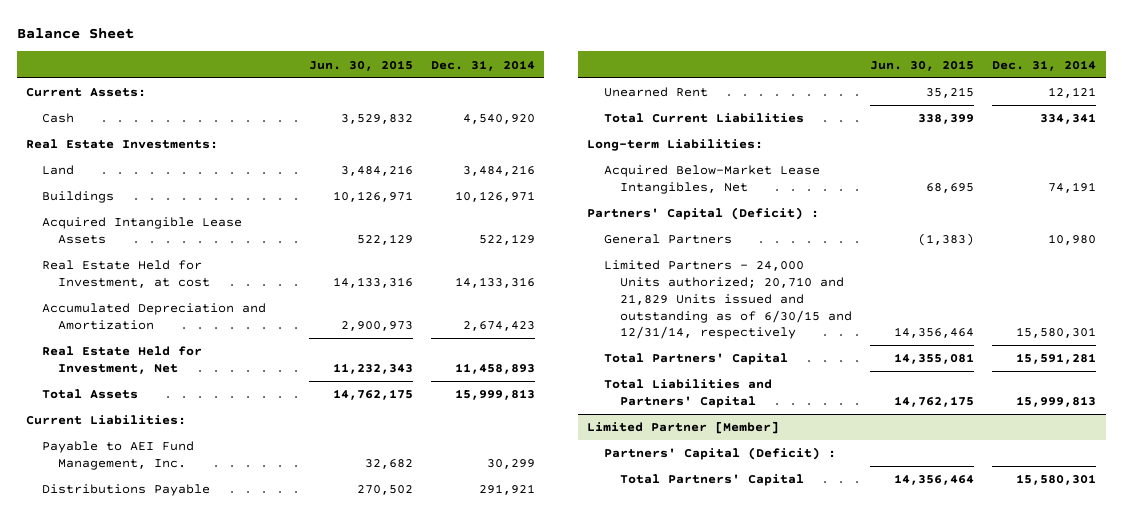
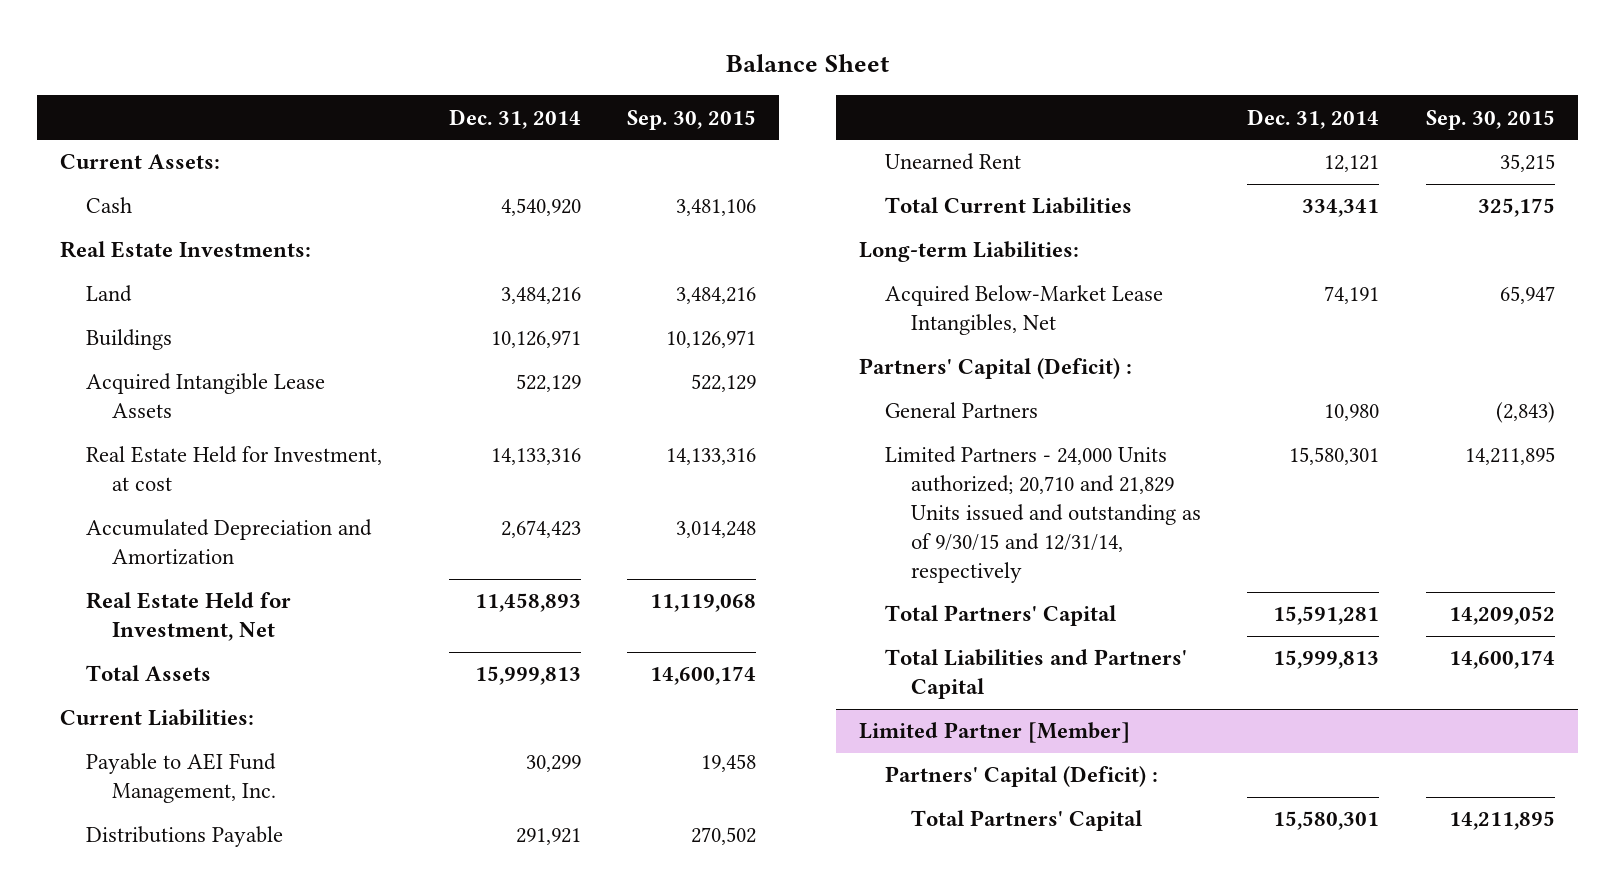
[308,59,413,71] Jun. 30, 2015 -> none
none -> [626,109,756,130] Sep. 30, 2015
[603,260,852,340] Limited Partners - 24,000 Units authorized; 20,710 and 21,829 Units issued and outstanding as of 6/30/15 and 12/31/14, respectively -> [885,446,1202,583] Limited Partners - 24,000 Units authorized; 20,710 and 21,829 Units issued and outstanding as of 9/30/15 and 12/31/14, respectively

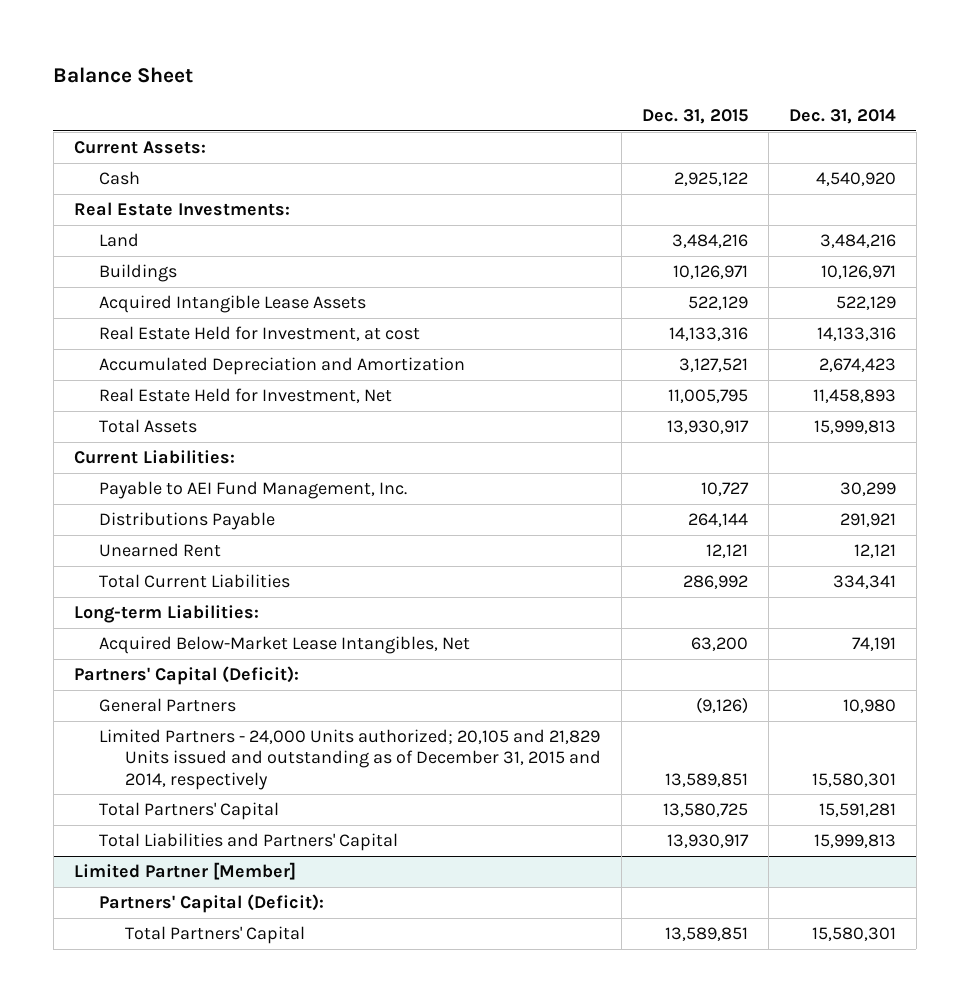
[626,109,756,130] Sep. 30, 2015 -> none
none -> [641,108,748,124] Dec. 31, 2015
[859,358,1133,380] Partners' Capital (Deficit) : -> [73,666,299,686] Partners' Capital (Deficit):
[885,446,1202,583] Limited Partners - 24,000 Units authorized; 20,710 and 21,829 Units issued and outstanding as of 9/30/15 and 12/31/14, respectively -> [99,729,601,790] Limited Partners - 24,000 Units authorized; 20,105 and 21,829 Units issued and outstanding as of December 31, 2015 and 2014, respectively
[885,766,1159,788] Partners' Capital (Deficit) : -> [99,894,325,914] Partners' Capital (Deficit):

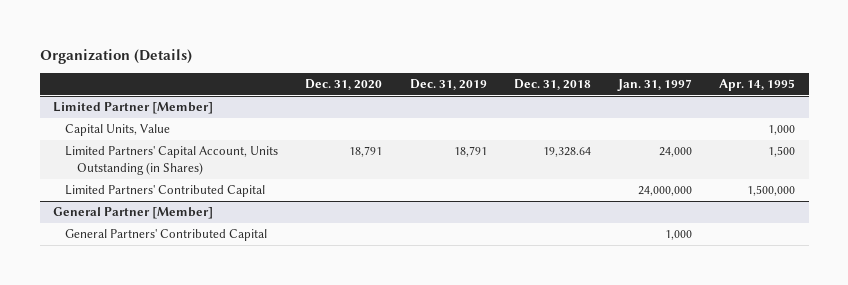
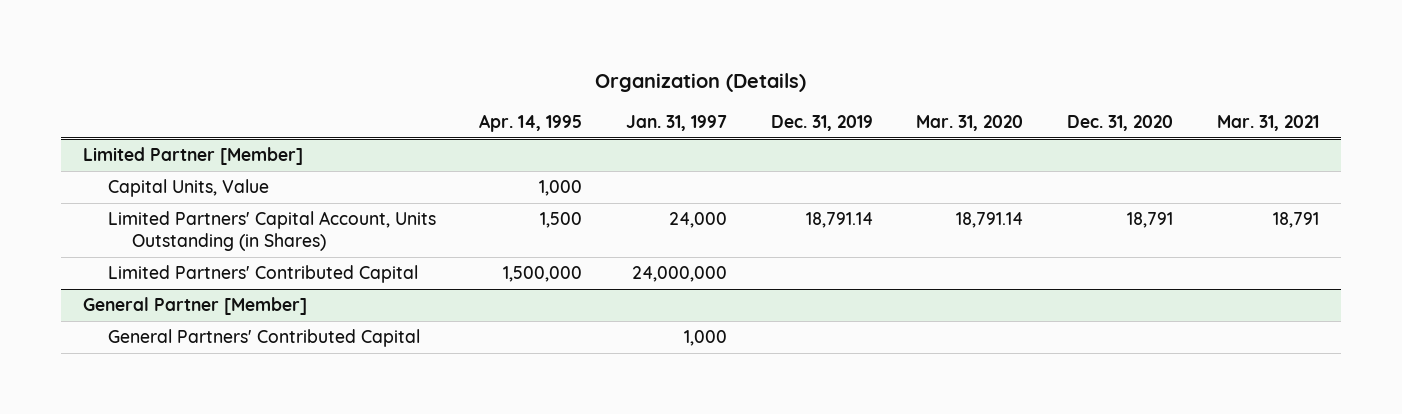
[513,79,591,91] Dec. 31, 2018 -> none
none -> [916,114,1024,131] Mar. 31, 2020
none -> [1216,114,1319,131] Mar. 31, 2021
[453,146,487,158] 18,791 -> [805,212,873,229] 18,791.14

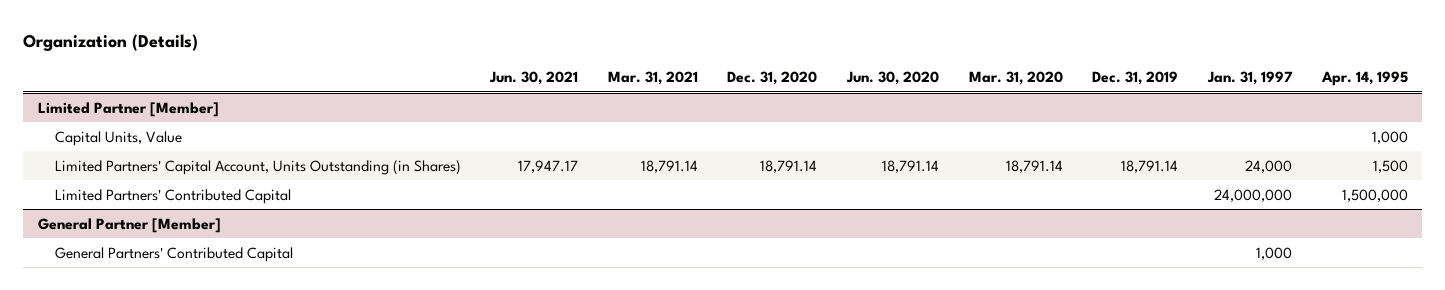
none -> [489,71,579,86] Jun. 30, 2021
none -> [846,71,940,86] Jun. 30, 2020
[1127,212,1174,229] 18,791 -> [760,159,818,173] 18,791.14
[1272,212,1319,229] 18,791 -> [640,159,698,173] 18,791.14

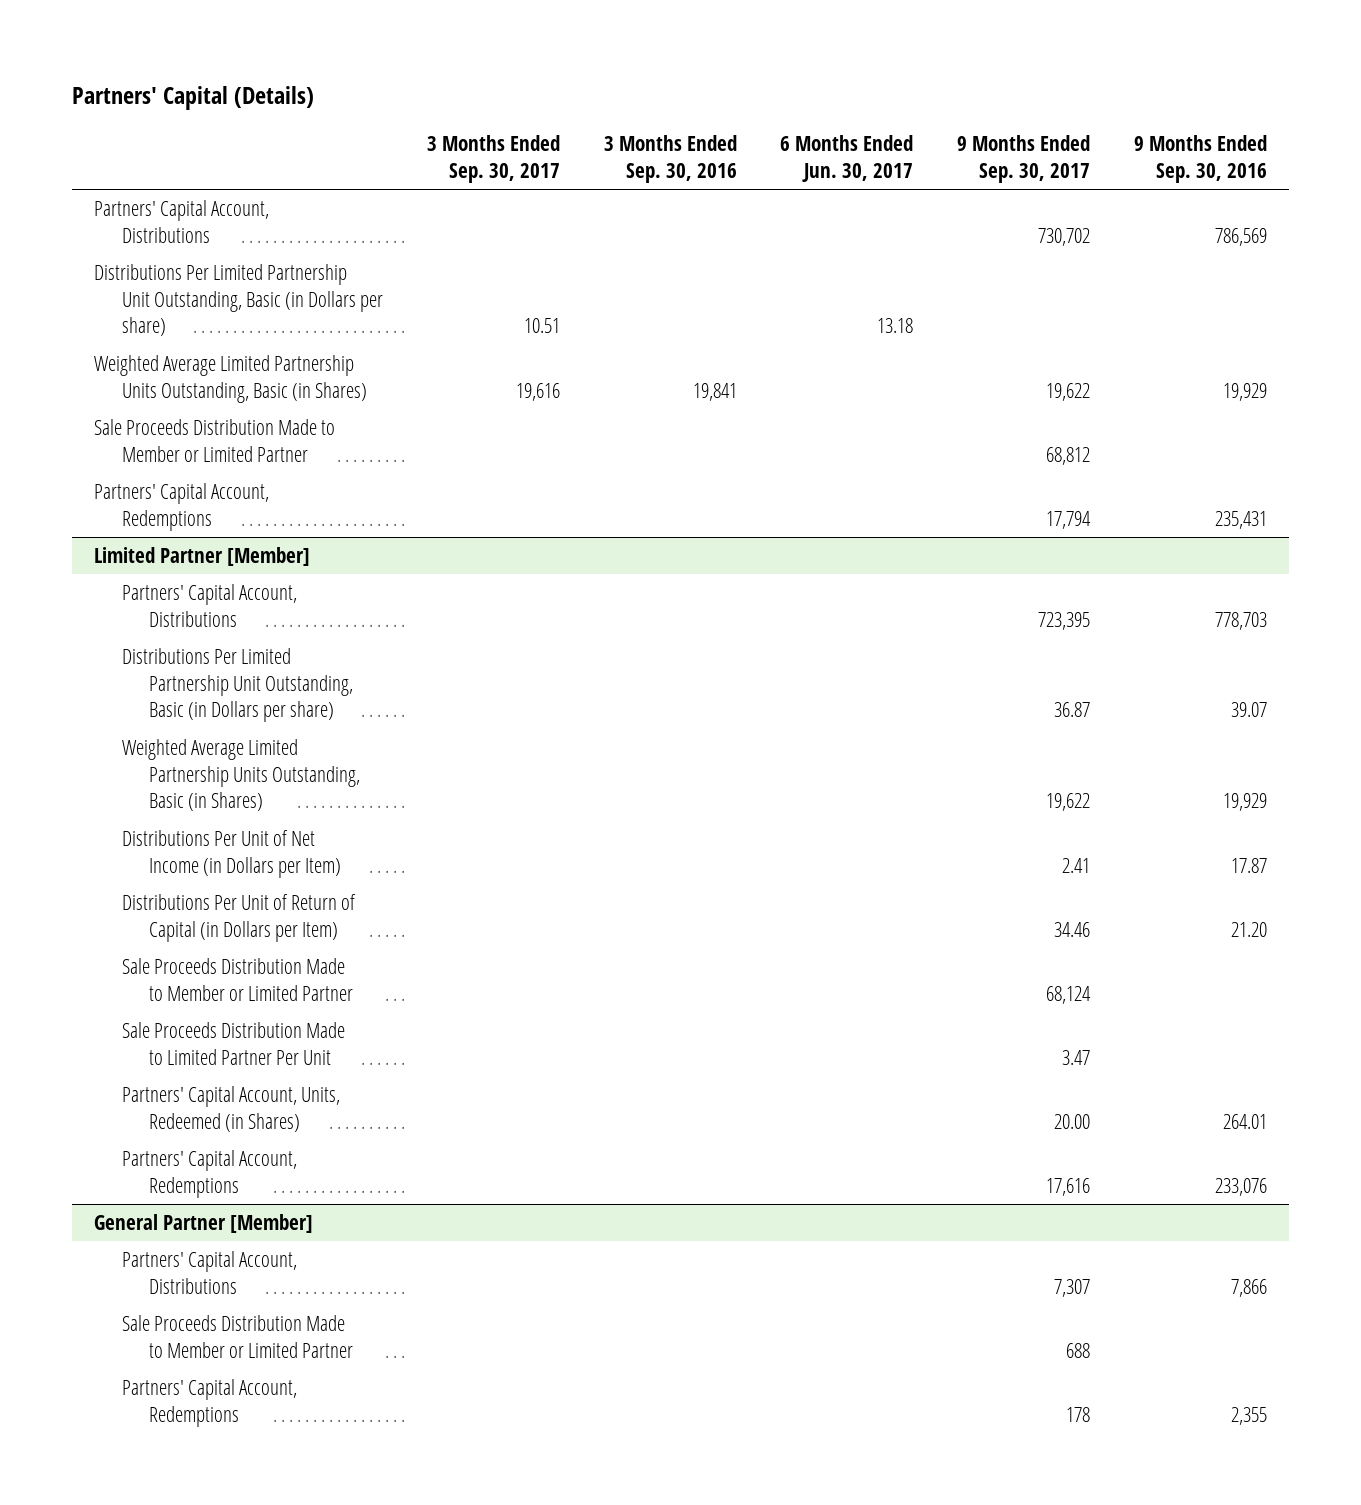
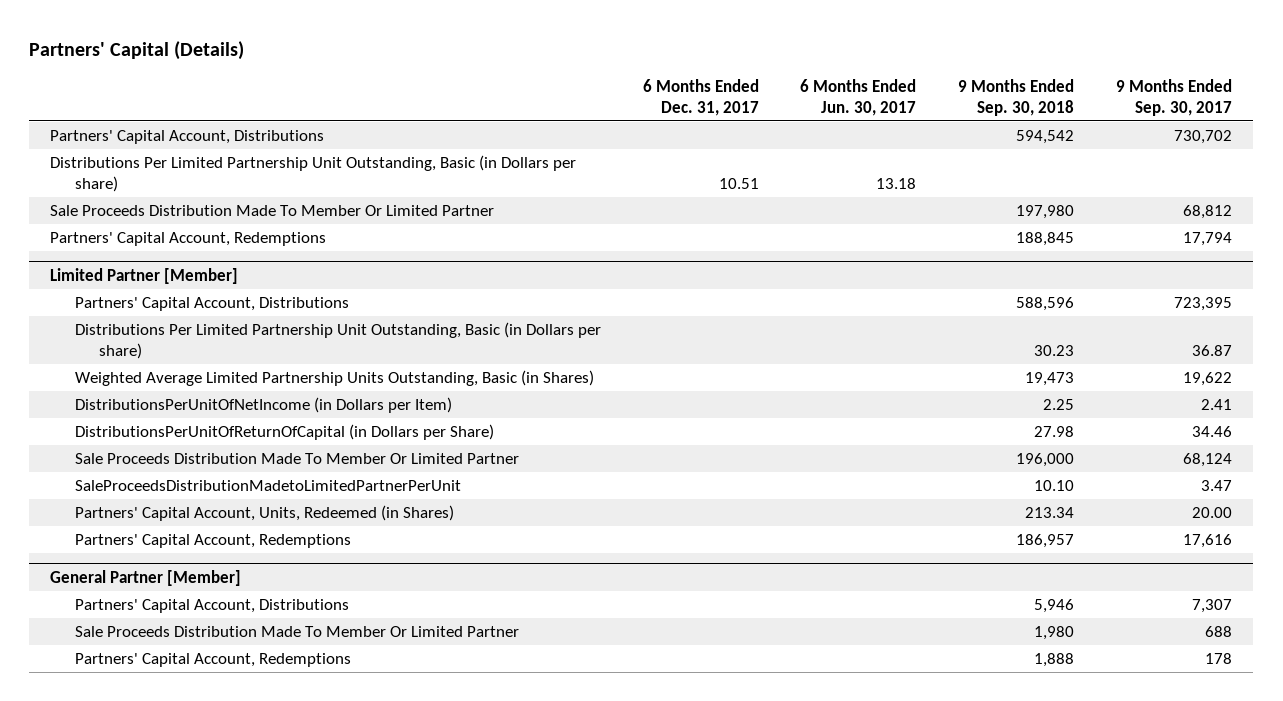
[426,135,560,183] 3 Months Ended Sep. 30, 2017 -> none
[603,135,737,183] 3 Months Ended Sep. 30, 2016 -> none
[1134,135,1268,183] 9 Months Ended Sep. 30, 2016 -> none
none -> [642,79,759,116] 6 Months Ended Dec. 31, 2017
none -> [958,79,1075,116] 9 Months Ended Sep. 30, 2018
[94,354,367,403] Weighted Average Limited Partnership Units Outstanding, Basic (in Shares) -> none
[94,418,336,462] Sale Proceeds Distribution Made to Member or Limited Partner -> [50,205,495,217] Sale Proceeds Distribution Made To Member Or Limited Partner
[121,829,342,878] Distributions Per Unit of Net Income (in Dollars per Item) -> [74,397,452,414] DistributionsPerUnitOfNetIncome (in Dollars per Item)
[121,893,356,942] Distributions Per Unit of Return of Capital (in Dollars per Item) -> [74,424,494,441] DistributionsPerUnitOfReturnOfCapital (in Dollars per Share)
[121,957,354,1001] Sale Proceeds Distribution Made to Member or Limited Partner -> [74,453,519,465] Sale Proceeds Distribution Made To Member Or Limited Partner
[121,1021,345,1065] Sale Proceeds Distribution Made to Limited Partner Per Unit -> [74,480,461,492] SaleProceedsDistributionMadetoLimitedPartnerPerUnit
[121,1314,354,1358] Sale Proceeds Distribution Made to Member or Limited Partner -> [74,626,519,638] Sale Proceeds Distribution Made To Member Or Limited Partner

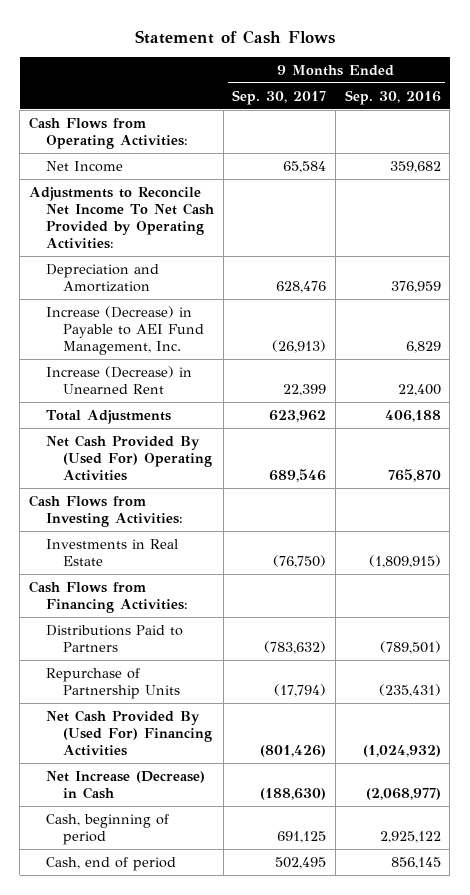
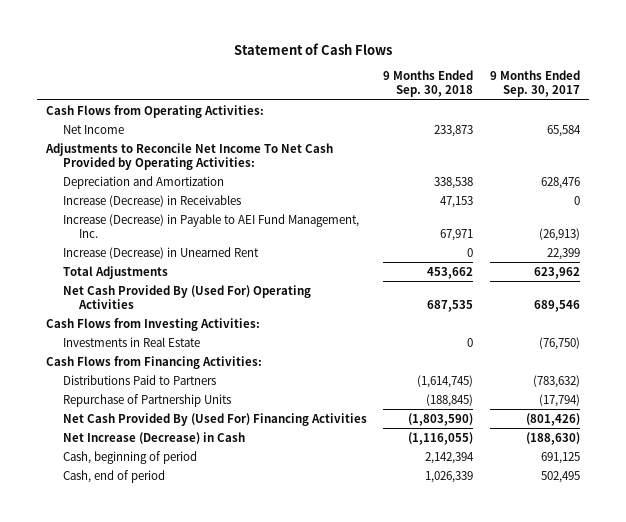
[344,89,441,105] Sep. 30, 2016 -> none
none -> [383,70,474,98] 9 Months Ended Sep. 30, 2018
none -> [62,194,241,207] Increase (Decrease) in Receivables

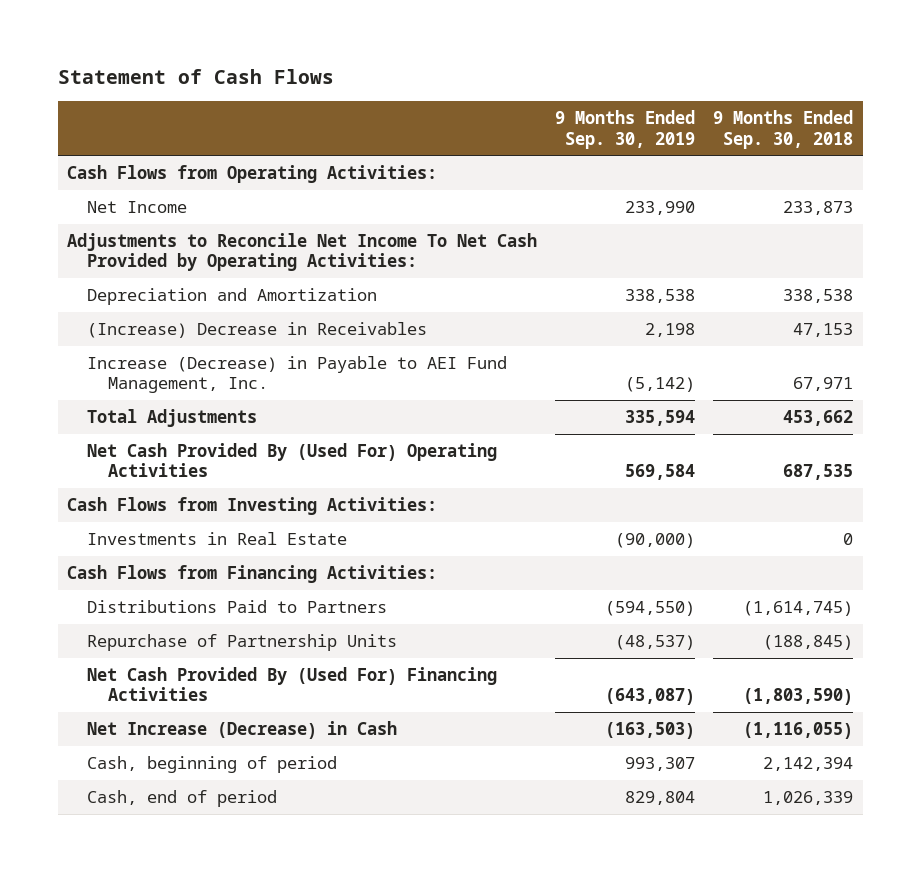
[490,70,581,98] 9 Months Ended Sep. 30, 2017 -> none
none -> [555,110,696,149] 9 Months Ended Sep. 30, 2019
[62,194,241,207] Increase (Decrease) in Receivables -> [87,321,428,338] (Increase) Decrease in Receivables
[62,246,259,259] Increase (Decrease) in Unearned Rent -> none

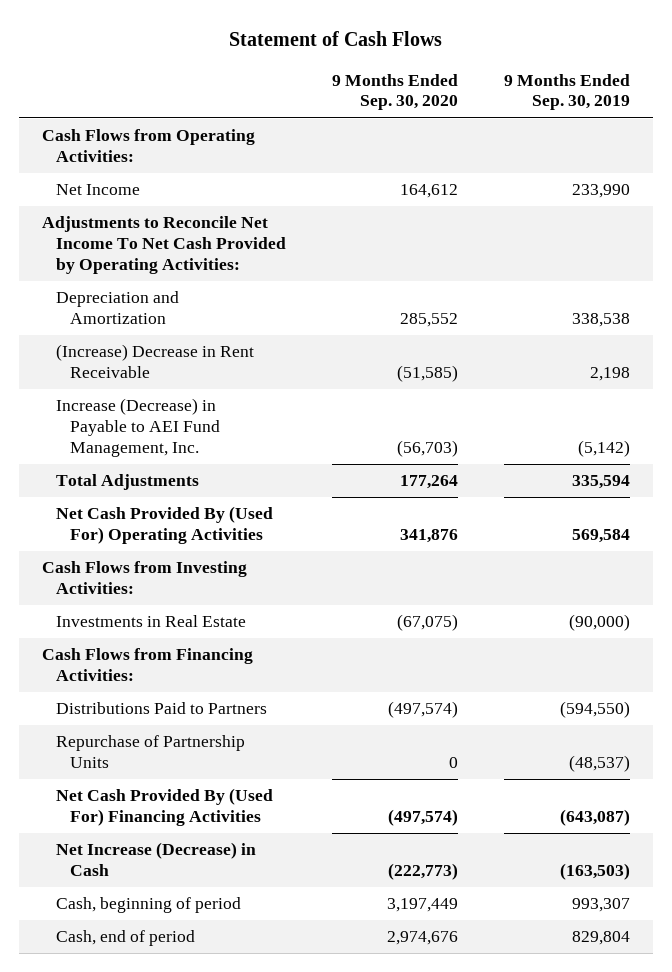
[713,110,854,149] 9 Months Ended Sep. 30, 2018 -> none
none -> [331,73,458,111] 9 Months Ended Sep. 30, 2020
[87,321,428,338] (Increase) Decrease in Receivables -> [55,344,254,379] (Increase) Decrease in Rent Receivable

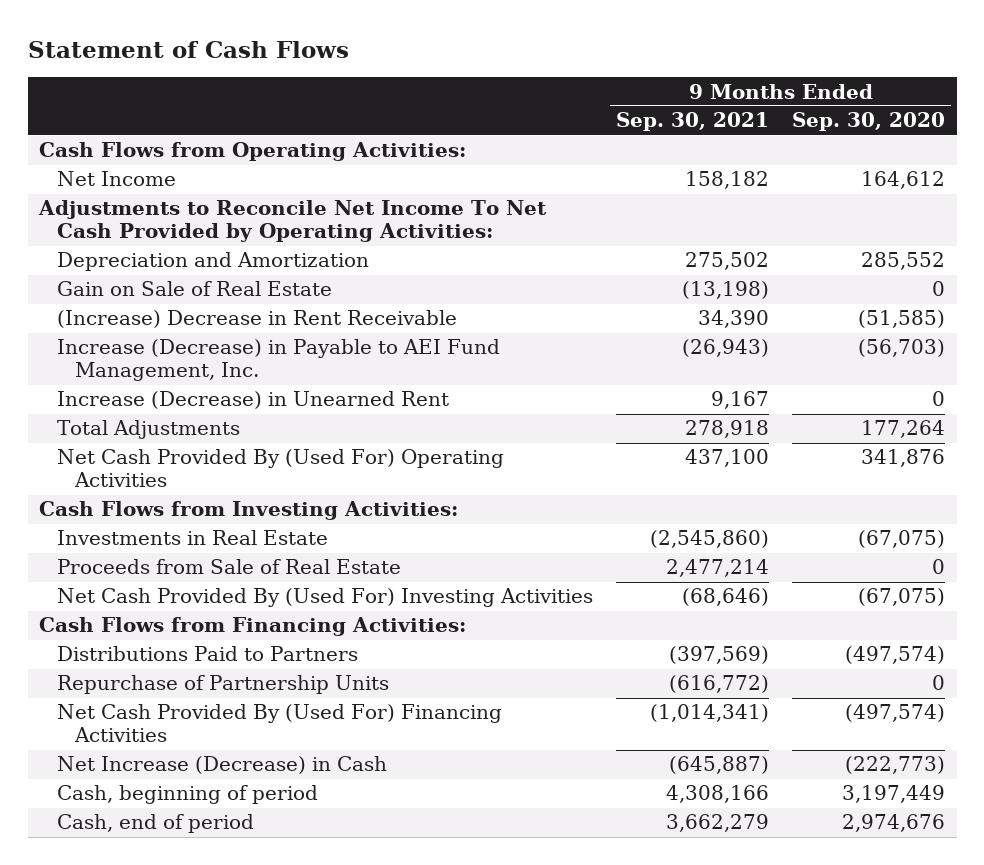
[503,73,630,111] 9 Months Ended Sep. 30, 2019 -> none
none -> [616,112,770,132] Sep. 30, 2021
none -> [57,281,333,297] Gain on Sale of Real Estate
none -> [57,391,450,410] Increase (Decrease) in Unearned Rent
none -> [57,559,402,575] Proceeds from Sale of Real Estate
none -> [57,588,594,608] Net Cash Provided By (Used For) Investing Activities

